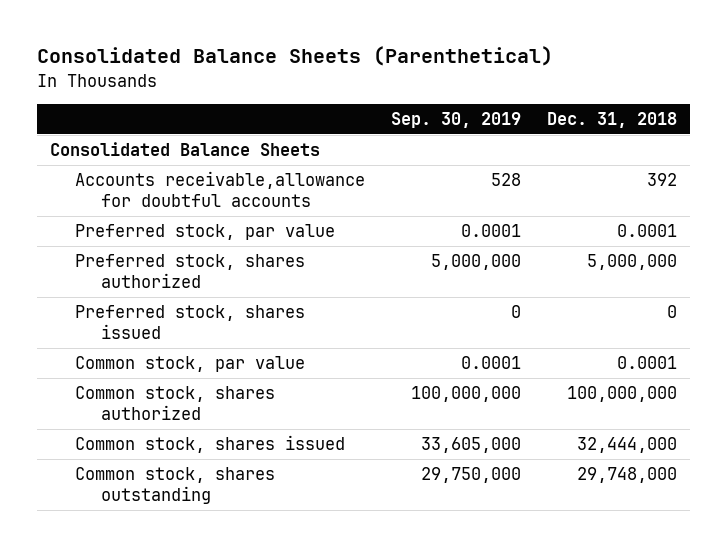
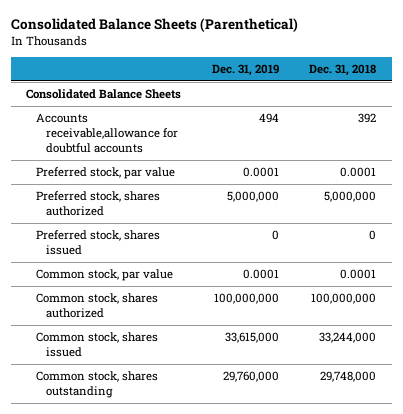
[391,112,522,129] Sep. 30, 2019 -> none
none -> [211,64,279,77] Dec. 31, 2019
[577,437,678,454] 32,444,000 -> [319,332,377,344] 33,244,000

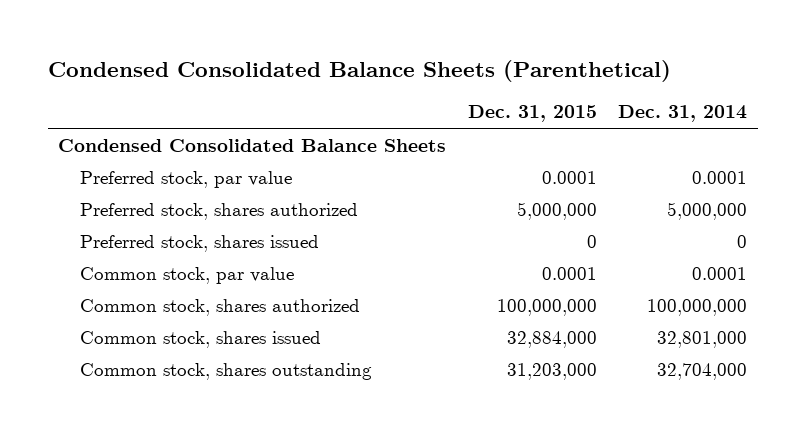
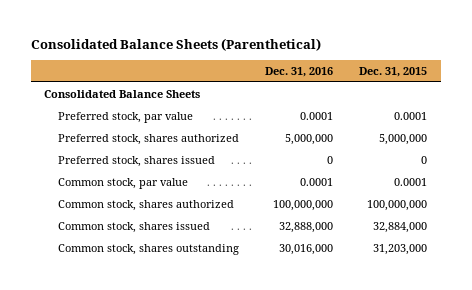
[47,59,671,82] Condensed Consolidated Balance Sheets (Parenthetical) -> [31,37,322,51] Consolidated Balance Sheets (Parenthetical)
[618,105,748,123] Dec. 31, 2014 -> none
none -> [265,66,334,77] Dec. 31, 2016
[58,138,447,152] Condensed Consolidated Balance Sheets -> [44,90,201,99] Consolidated Balance Sheets

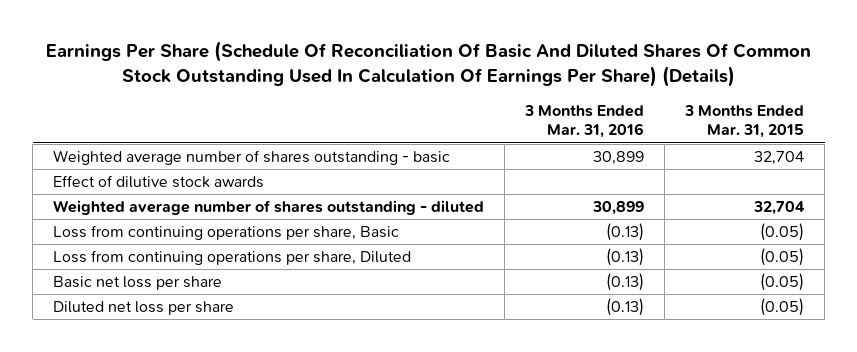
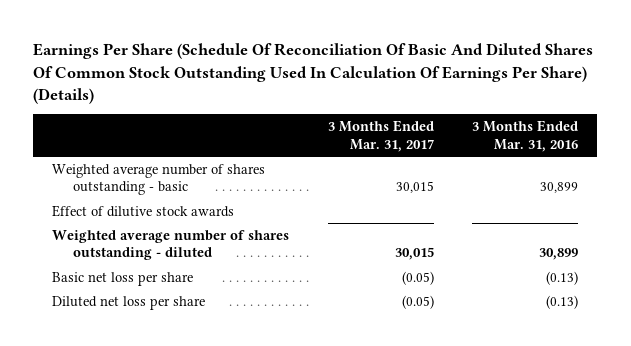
[684,105,805,139] 3 Months Ended Mar. 31, 2015 -> none
none -> [327,119,434,152] 3 Months Ended Mar. 31, 2017
[53,225,400,241] Loss from continuing operations per share, Basic -> none
[53,250,412,266] Loss from continuing operations per share, Diluted -> none

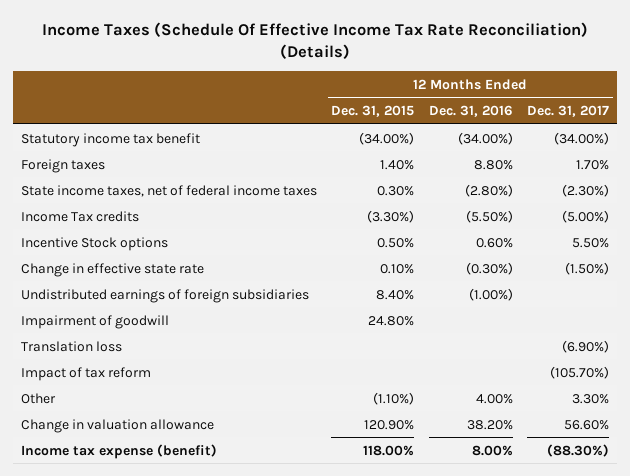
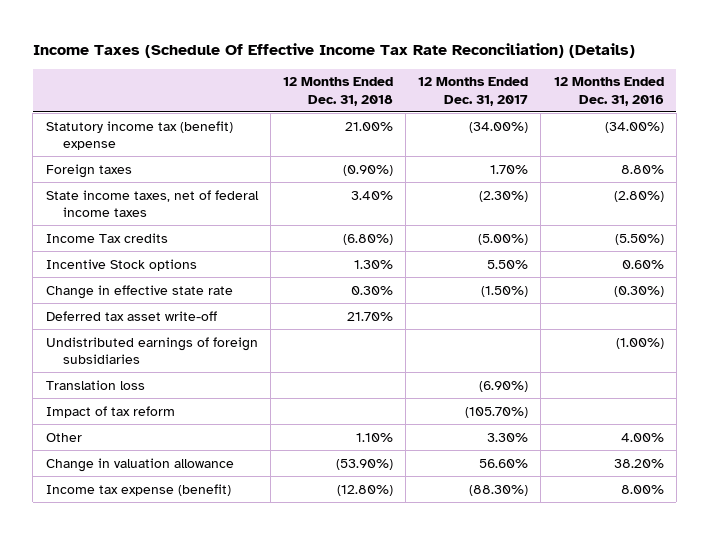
[331,104,415,117] Dec. 31, 2015 -> none
none -> [282,77,393,106] 12 Months Ended Dec. 31, 2018
[20,132,200,147] Statutory income tax benefit -> [45,120,233,150] Statutory income tax (benefit) expense
none -> [45,310,217,321] Deferred tax asset write-off
[20,314,169,329] Impairment of goodwill -> none

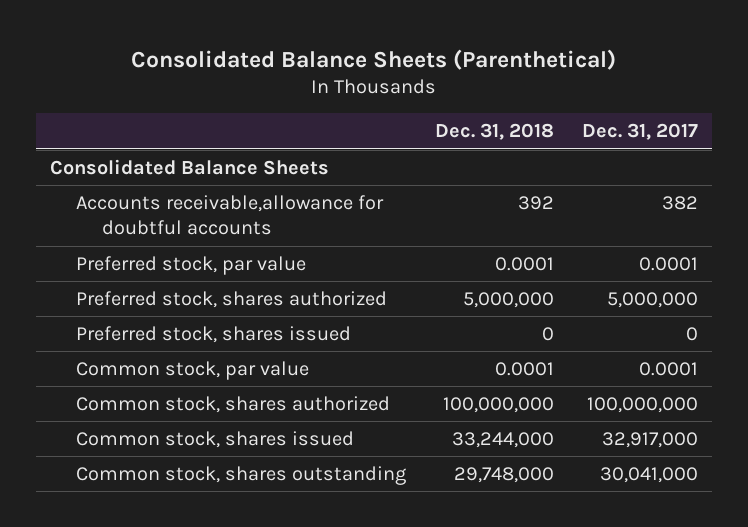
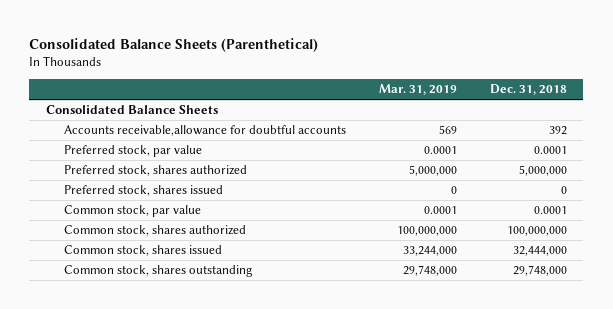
[581,123,698,141] Dec. 31, 2017 -> none
none -> [378,84,457,96] Mar. 31, 2019
[451,431,554,448] 33,244,000 -> [512,246,567,257] 32,444,000

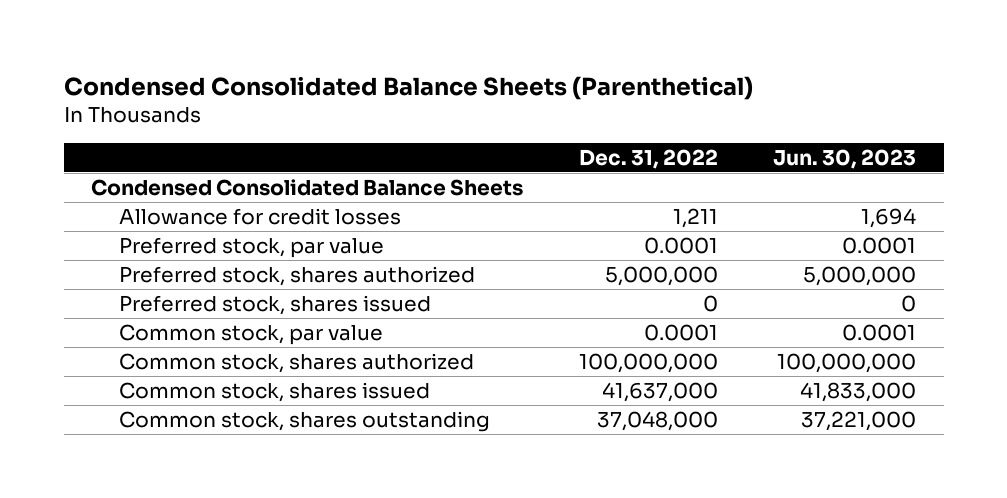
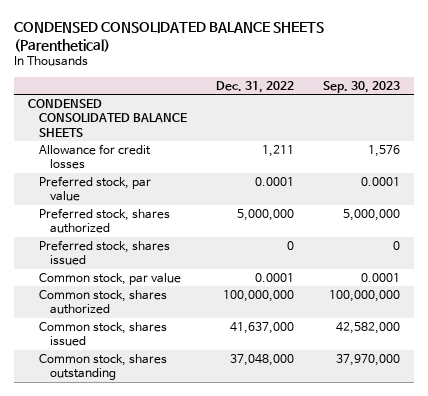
[63,76,753,101] Condensed Consolidated Balance Sheets (Parenthetical) -> [13,21,324,52] CONDENSED CONSOLIDATED BALANCE SHEETS (Parenthetical)
[772,148,916,169] Jun. 30, 2023 -> none
none -> [322,80,400,93] Sep. 30, 2023
[91,178,524,196] Condensed Consolidated Balance Sheets -> [28,98,188,137] CONDENSED CONSOLIDATED BALANCE SHEETS

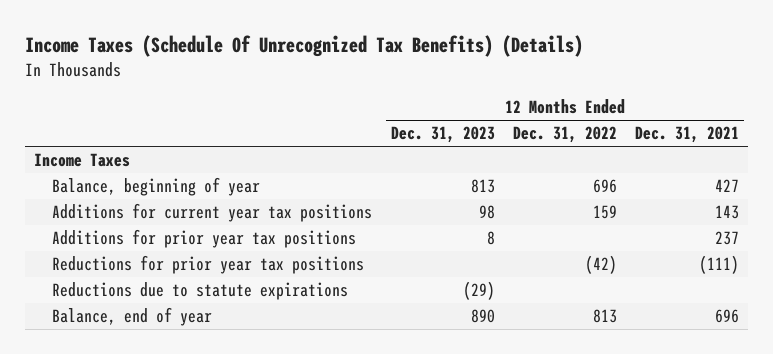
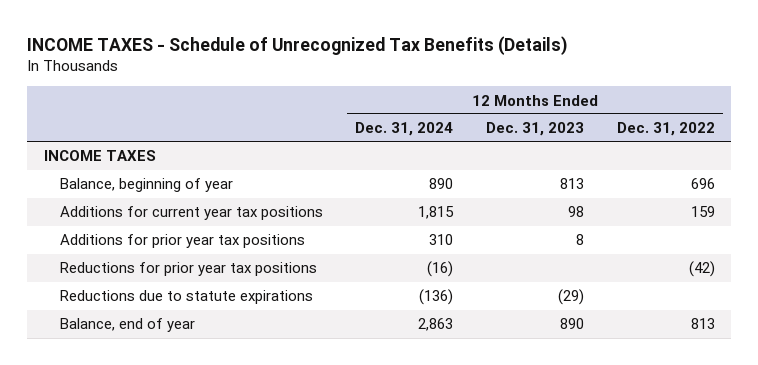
[24,35,583,58] Income Taxes (Schedule Of Unrecognized Tax Benefits) (Details) -> [27,35,569,55] INCOME TAXES - Schedule of Unrecognized Tax Benefits (Details)
[635,126,740,144] Dec. 31, 2021 -> none
none -> [355,122,454,137] Dec. 31, 2024
[33,153,130,168] Income Taxes -> [43,150,156,162] INCOME TAXES

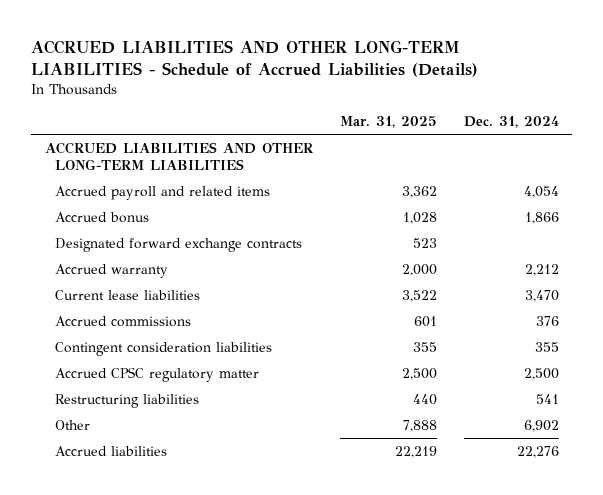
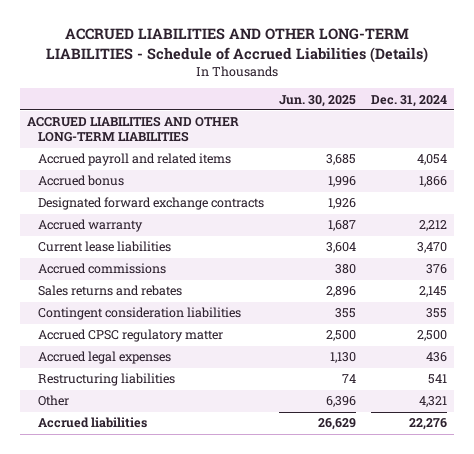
[339,116,437,129] Mar. 31, 2025 -> none
none -> [278,94,356,107] Jun. 30, 2025
none -> [38,285,183,297] Sales returns and rebates
none -> [38,351,172,365] Accrued legal expenses
[523,419,559,432] 6,902 -> [418,396,447,408] 4,321

